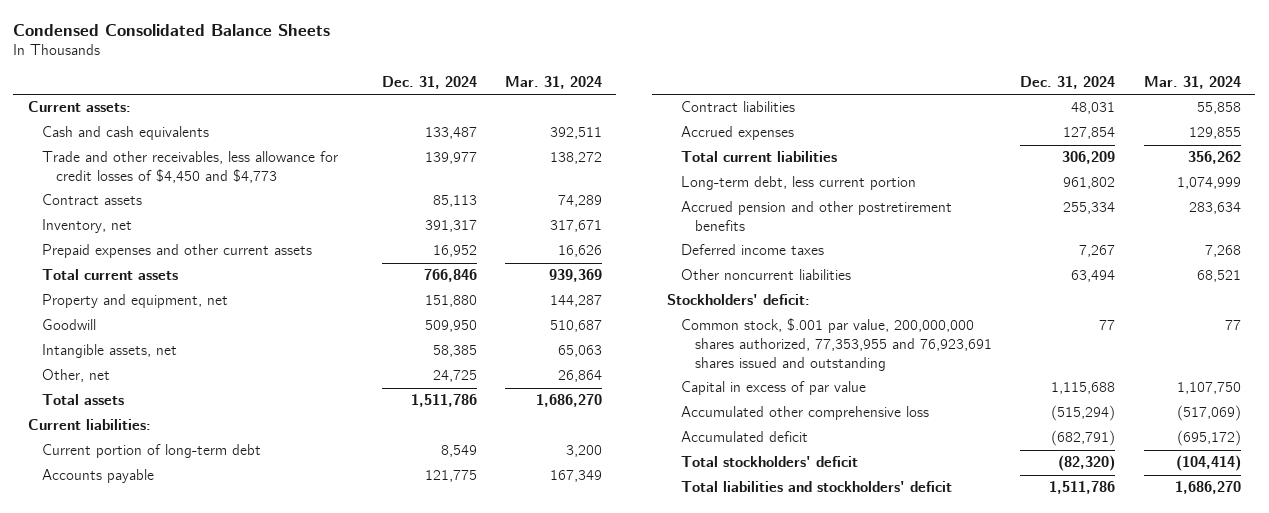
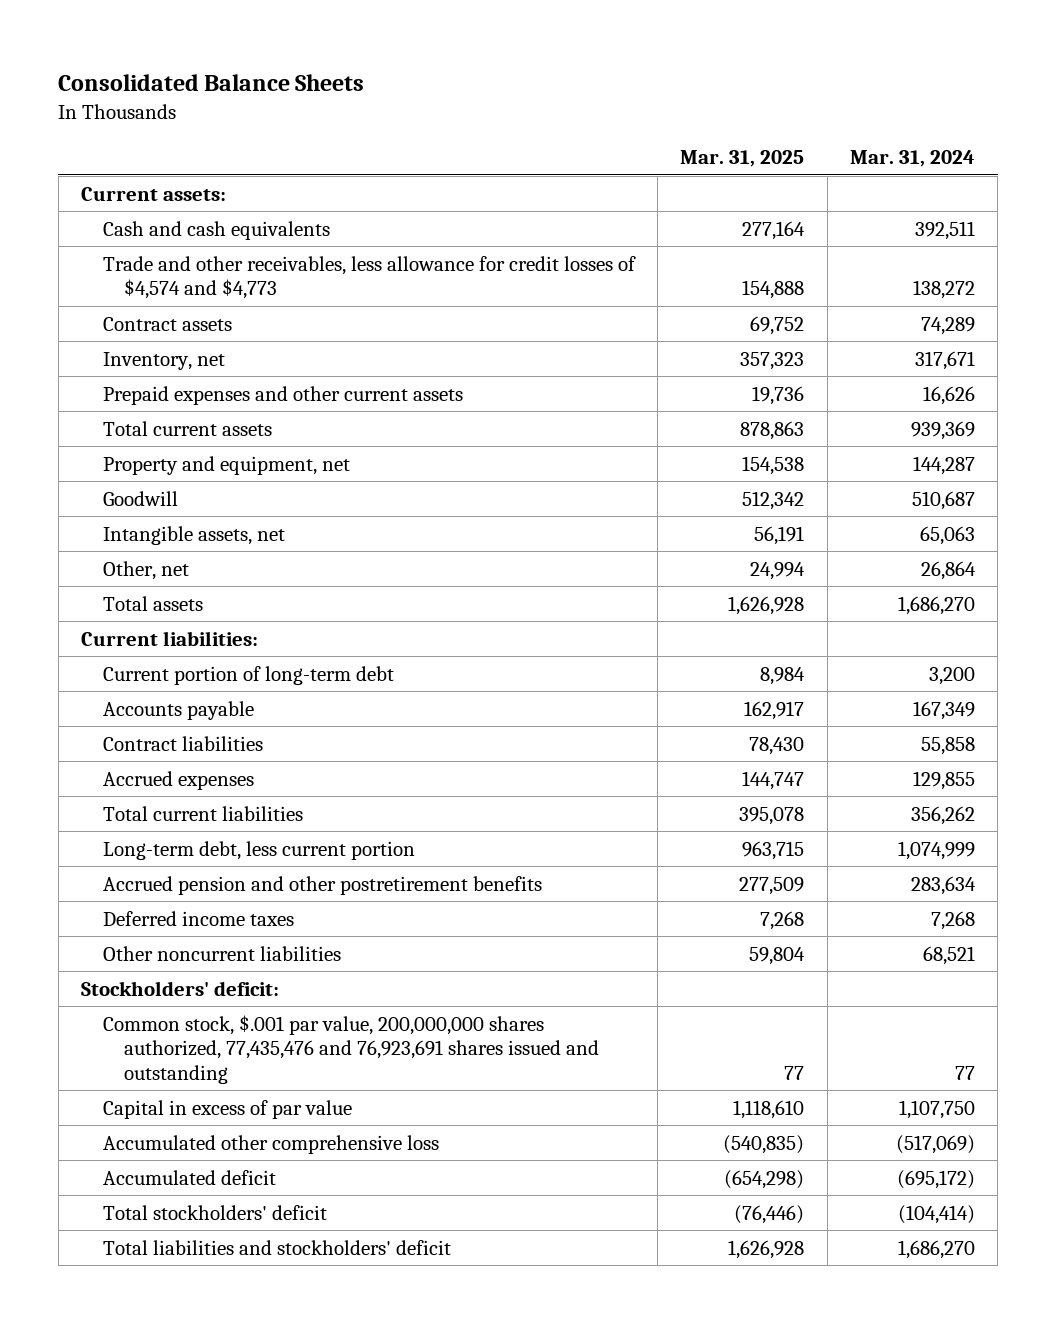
[13,23,331,36] Condensed Consolidated Balance Sheets -> [58,73,365,91] Consolidated Balance Sheets
[381,75,477,89] Dec. 31, 2024 -> none
none -> [680,150,805,168] Mar. 31, 2025
[41,151,338,183] Trade and other receivables, less allowance for credit losses of $4,450 and $4,773 -> [102,255,636,300] Trade and other receivables, less allowance for credit losses of $4,574 and $4,773
[680,318,992,371] Common stock, $.001 par value, 200,000,000 shares authorized, 77,353,955 and 76,923,691 shares issued and outstanding -> [102,1014,600,1084] Common stock, $.001 par value, 200,000,000 shares authorized, 77,435,476 and 76,923,691 shares issued and outstanding

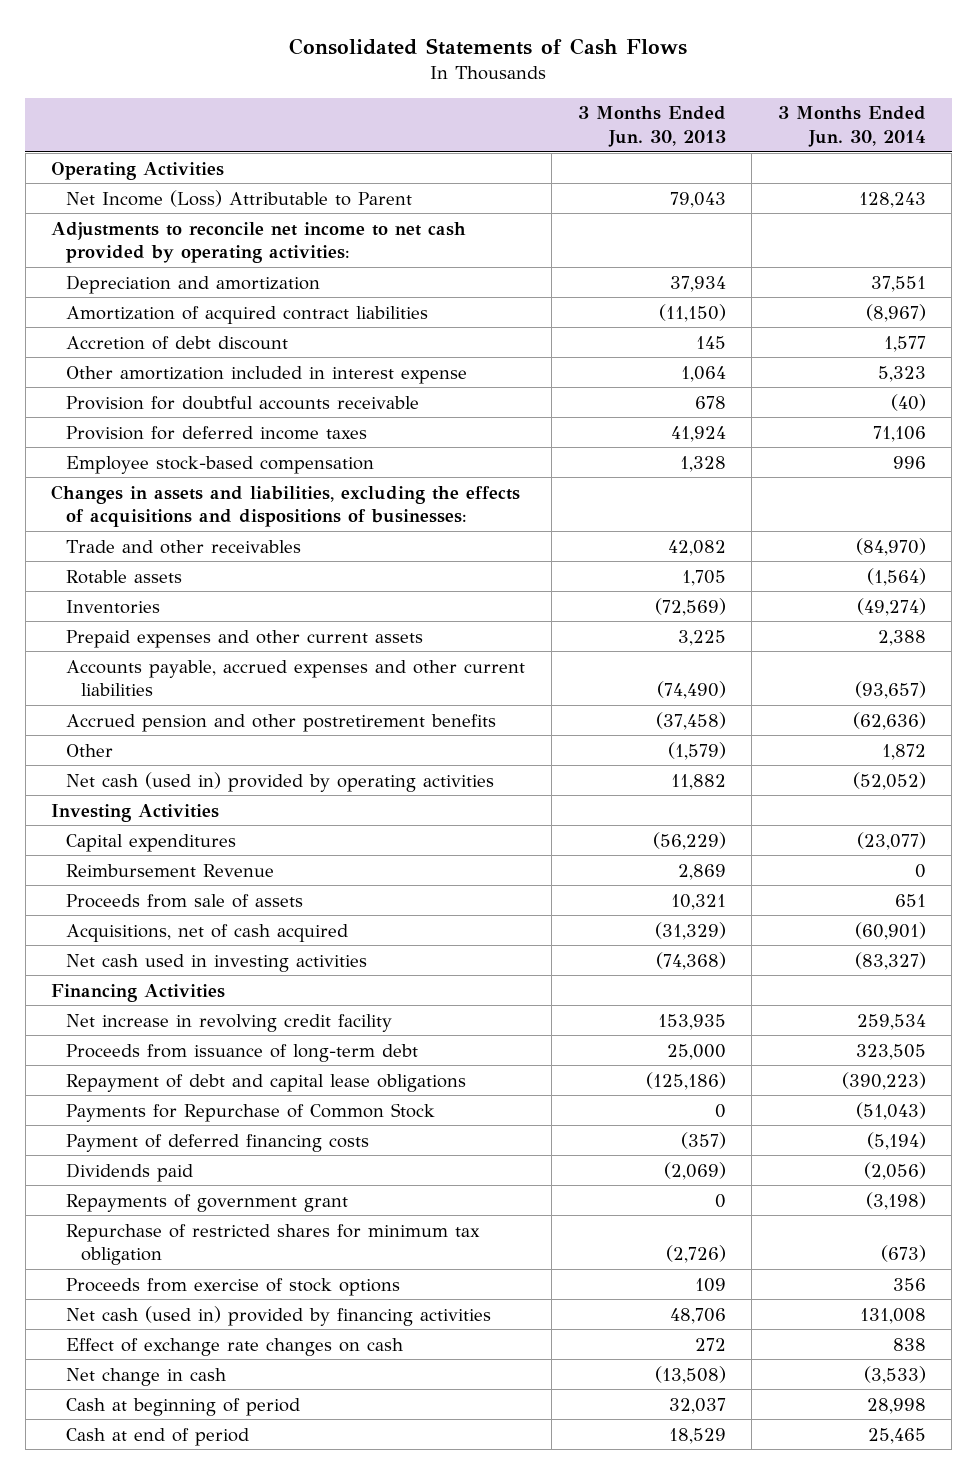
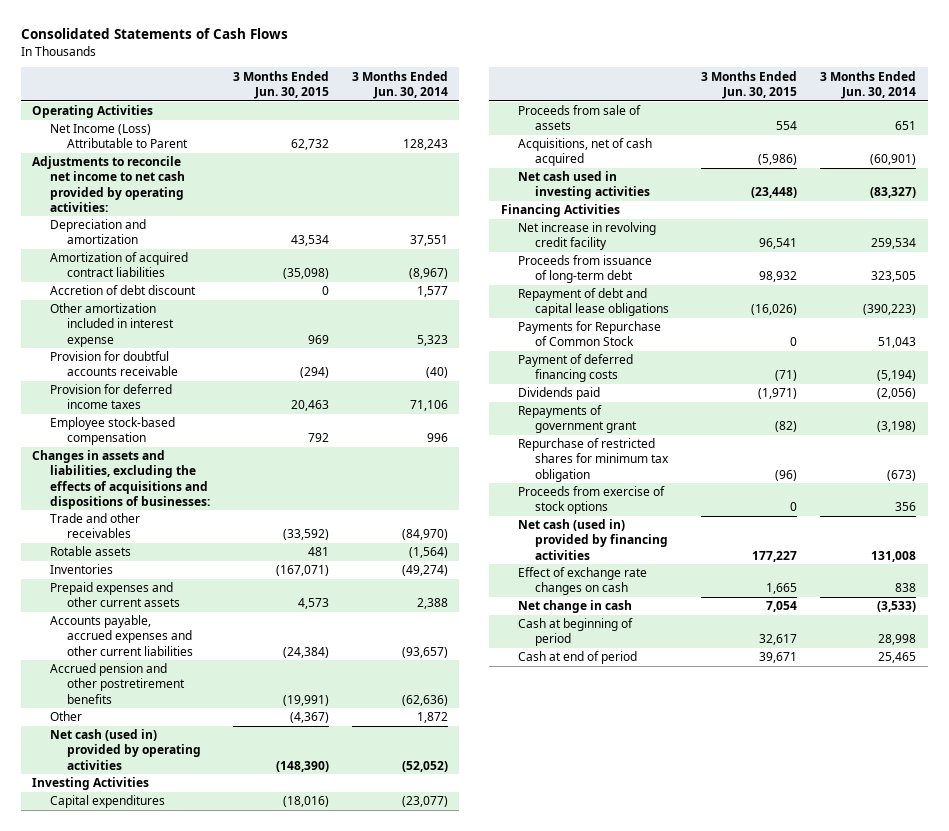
[577,106,726,147] 3 Months Ended Jun. 30, 2013 -> none
none -> [232,70,329,99] 3 Months Ended Jun. 30, 2015
[66,863,275,877] Reimbursement Revenue -> none
[855,1101,926,1120] (51,043) -> [878,337,917,349] 51,043

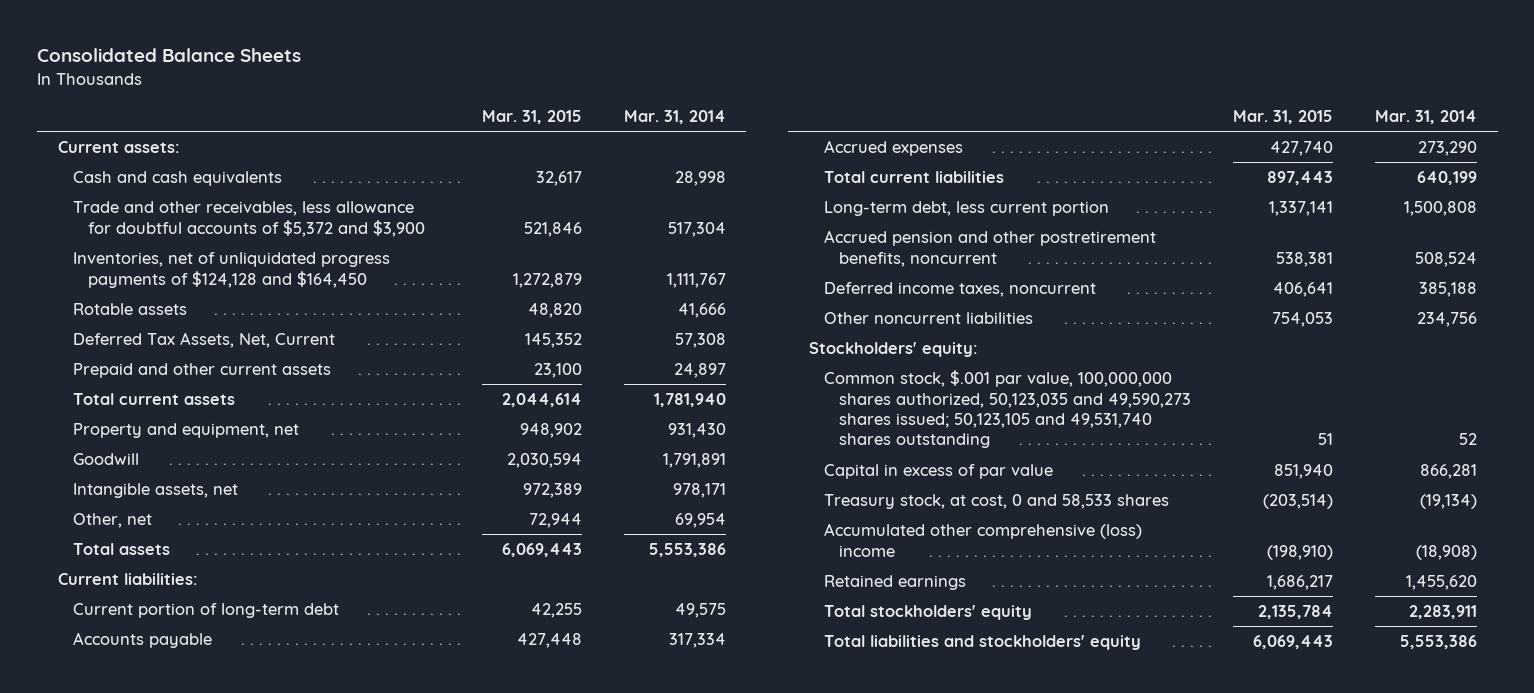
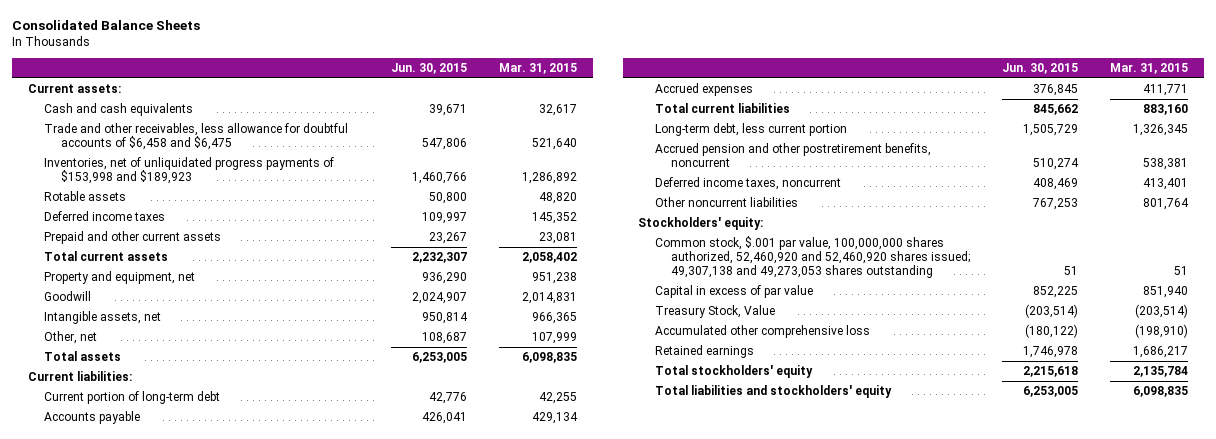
[623,110,726,125] Mar. 31, 2014 -> none
none -> [391,62,468,74] Jun. 30, 2015
[72,201,426,237] Trade and other receivables, less allowance for doubtful accounts of $5,372 and $3,900 -> [44,123,349,151] Trade and other receivables, less allowance for doubtful accounts of $6,458 and $6,475
[523,221,582,237] 521,846 -> [532,138,578,151] 521,640
[72,252,390,288] Inventories, net of unliquidated progress payments of $124,128 and $164,450 -> [44,157,335,185] Inventories, net of unliquidated progress payments of $153,998 and $189,923
[512,272,582,288] 1,272,879 -> [522,172,578,185] 1,286,892
[72,332,335,349] Deferred Tax Assets, Net, Current -> [44,211,166,222] Deferred income taxes
[533,363,582,379] 23,100 -> [539,232,578,245] 23,081
[501,393,582,408] 2,044,614 -> [522,252,578,264] 2,058,402
[519,423,582,439] 948,902 -> [532,272,578,285] 951,238
[506,453,582,469] 2,030,594 -> [522,292,578,305] 2,014,831
[522,483,582,499] 972,389 -> [532,312,578,325] 966,365
[528,513,582,529] 72,944 -> [532,332,578,345] 107,999
[501,543,582,558] 6,069,443 -> [522,352,578,364] 6,098,835
[516,633,582,649] 427,448 -> [532,412,579,425] 429,134
[1269,141,1333,157] 427,740 -> [1142,84,1188,97] 411,771
[1266,171,1333,186] 897,443 -> [1142,104,1188,116] 883,160
[1268,201,1333,217] 1,337,141 -> [1132,124,1188,137] 1,326,345
[1272,282,1333,298] 406,641 -> [1142,178,1188,191] 413,401
[1271,312,1333,328] 754,053 -> [1142,198,1189,211] 801,764
[823,370,1192,449] Common stock, $.001 par value, 100,000,000 shares authorized, 50,123,035 and 49,590,273 shares issued; 50,123,105 and 49,531,740 shares outstanding -> [654,236,971,279] Common stock, $.001 par value, 100,000,000 shares authorized, 52,460,920 and 52,460,920 shares issued; 49,307,138 and 49,273,053 shares outstanding
[823,494,1169,510] Treasury stock, at cost, 0 and 58,533 shares -> [654,305,775,319] Treasury Stock, Value
[823,523,1142,557] Accumulated other comprehensive (loss) income -> [654,325,870,339] Accumulated other comprehensive loss
[1252,635,1333,650] 6,069,443 -> [1132,386,1188,398] 6,098,835

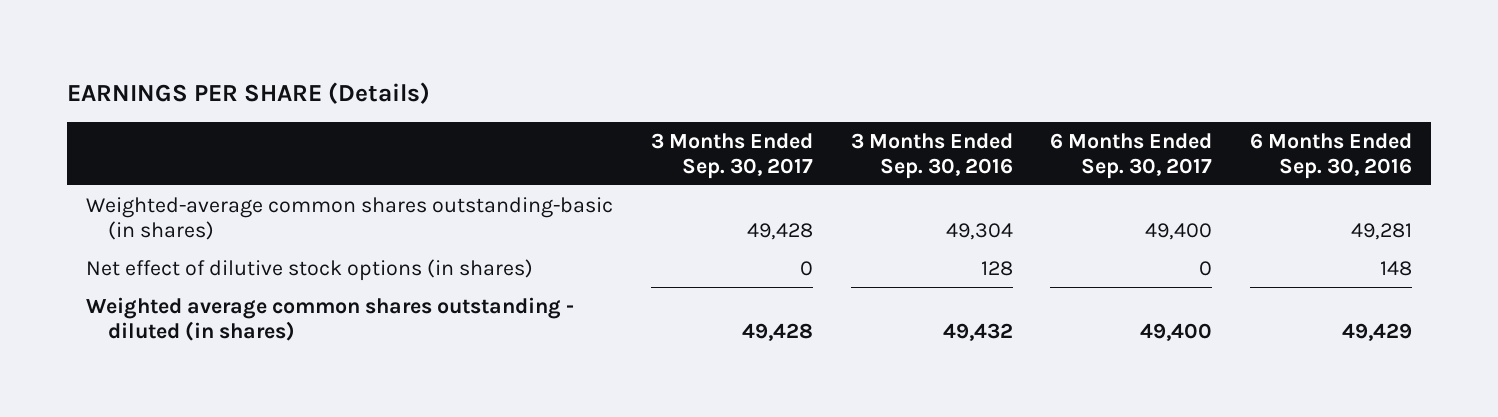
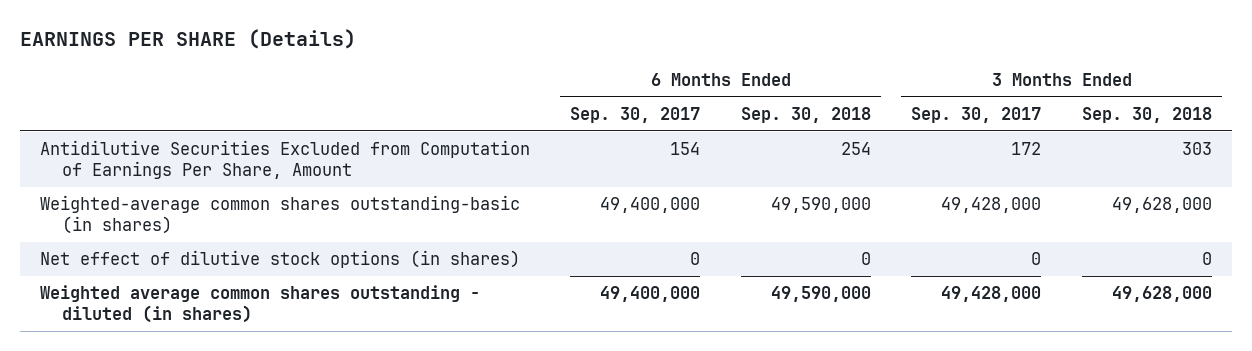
[850,132,1013,179] 3 Months Ended Sep. 30, 2016 -> none
[1249,132,1412,179] 6 Months Ended Sep. 30, 2016 -> none
none -> [740,107,871,124] Sep. 30, 2018
none -> [1081,107,1212,124] Sep. 30, 2018
none -> [39,140,530,179] Antidilutive Securities Excluded from Computation of Earnings Per Share, Amount
[746,222,813,240] 49,428 -> [941,197,1042,214] 49,428,000
[1145,222,1213,240] 49,400 -> [600,197,701,214] 49,400,000
[741,322,813,341] 49,428 -> [941,286,1042,303] 49,428,000
[1140,322,1213,341] 49,400 -> [600,286,701,303] 49,400,000

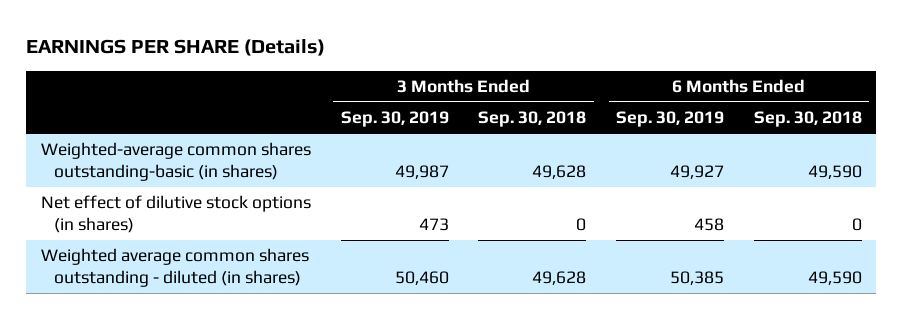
[570,107,701,124] Sep. 30, 2017 -> none
[911,107,1042,124] Sep. 30, 2017 -> none
none -> [340,111,449,128] Sep. 30, 2019
none -> [615,111,724,128] Sep. 30, 2019
[39,140,530,179] Antidilutive Securities Excluded from Computation of Earnings Per Share, Amount -> none
[770,197,871,214] 49,590,000 -> [807,165,862,180] 49,590
[1111,197,1212,214] 49,628,000 -> [532,165,587,180] 49,628
[770,286,871,303] 49,590,000 -> [807,271,862,286] 49,590
[1111,286,1212,303] 49,628,000 -> [532,271,587,286] 49,628

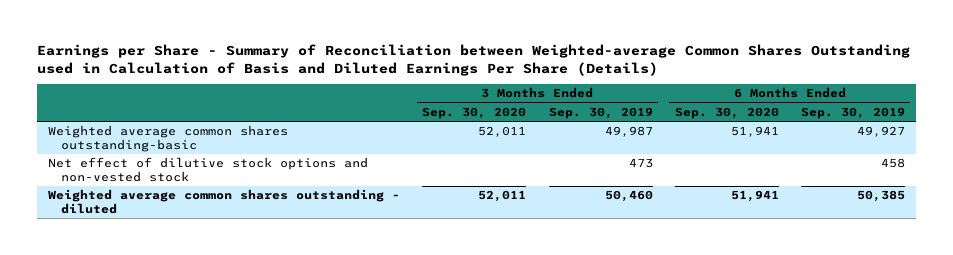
[26,39,326,57] EARNINGS PER SHARE (Details) -> [37,43,911,76] Earnings per Share - Summary of Reconciliation between Weighted-average Common Shares Outstanding used in Calculation of Basis and Diluted Earnings Per Share (Details)
[478,111,587,128] Sep. 30, 2018 -> none
[753,111,862,128] Sep. 30, 2018 -> none
none -> [422,106,527,119] Sep. 30, 2020
none -> [674,106,779,119] Sep. 30, 2020
[41,142,312,182] Weighted-average common shares outstanding-basic (in shares) -> [48,125,289,152] Weighted average common shares outstanding-basic
[41,195,312,234] Net effect of dilutive stock options (in shares) -> [48,157,369,182] Net effect of dilutive stock options and non-vested stock
[41,248,310,288] Weighted average common shares outstanding - diluted (in shares) -> [48,189,401,214] Weighted average common shares outstanding - diluted

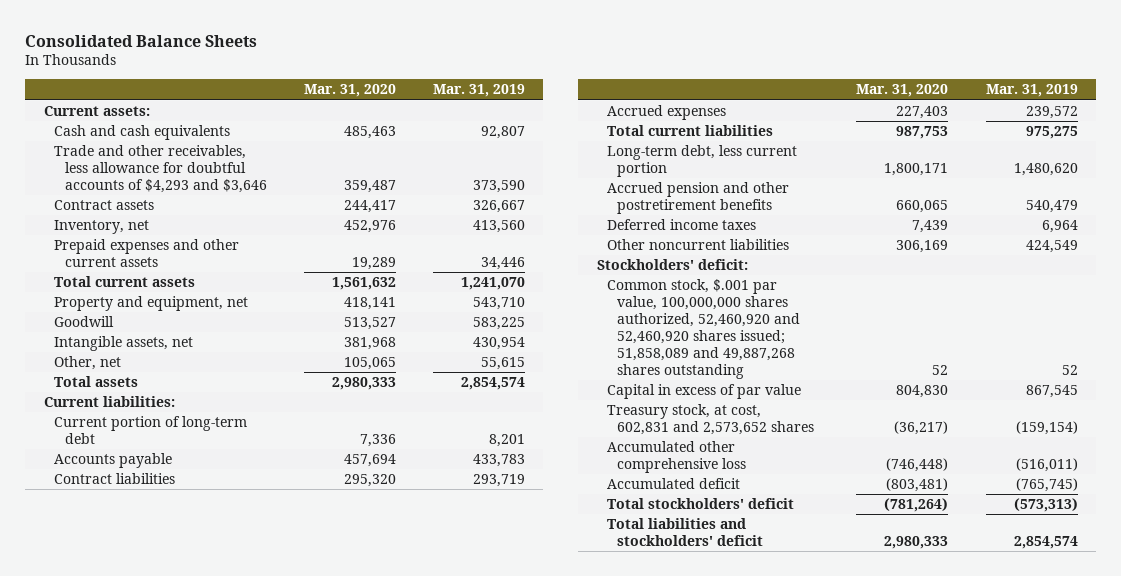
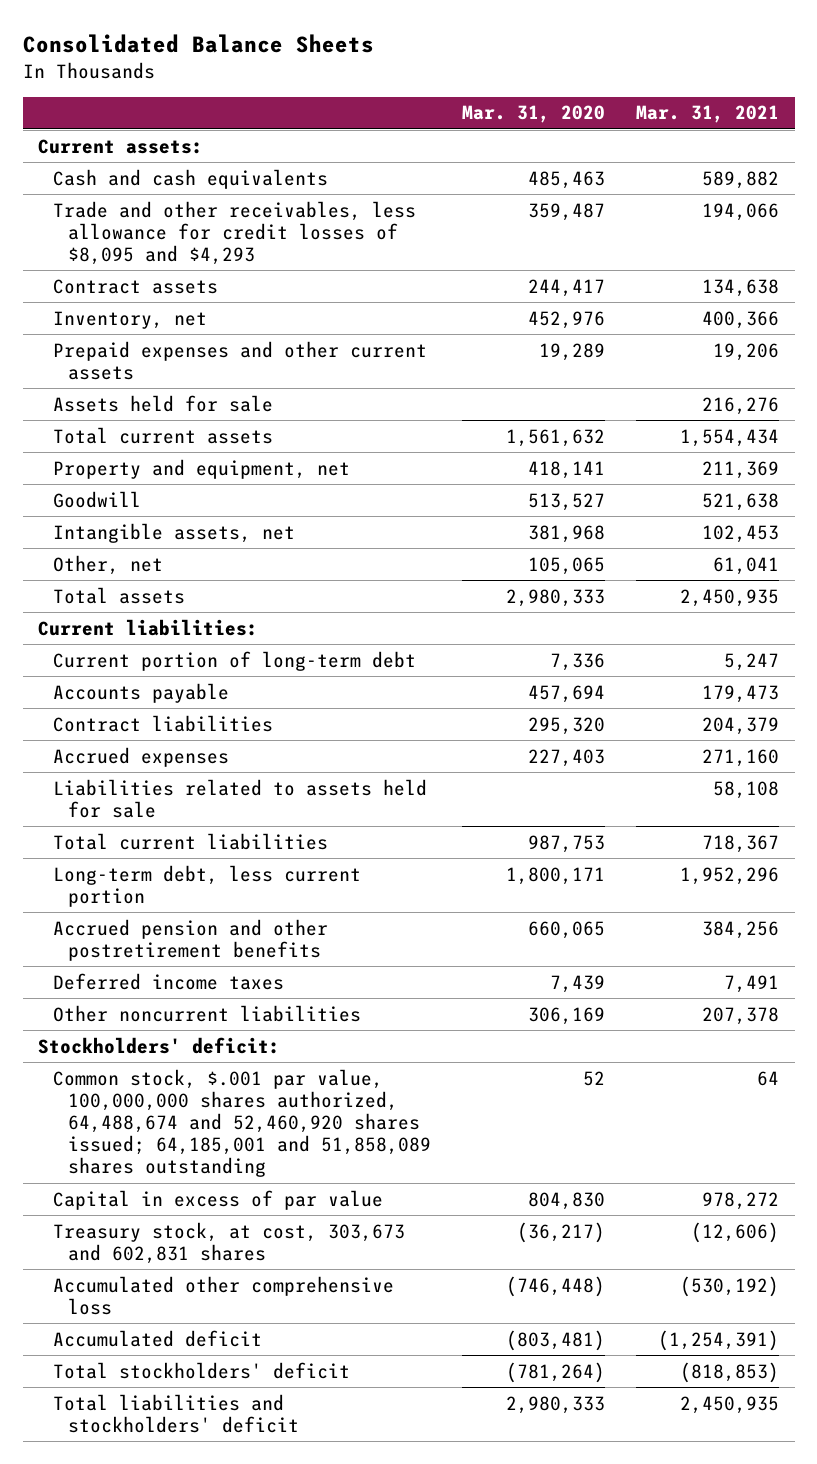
[432,84,525,98] Mar. 31, 2019 -> none
none -> [635,105,779,124] Mar. 31, 2021
[54,145,267,194] Trade and other receivables, less allowance for doubtful accounts of $4,293 and $3,646 -> [53,200,417,265] Trade and other receivables, less allowance for credit losses of $8,095 and $4,293
none -> [53,394,274,412] Assets held for sale
none -> [53,778,428,818] Liabilities related to assets held for sale
[606,279,801,380] Common stock, $.001 par value, 100,000,000 shares authorized, 52,460,920 and 52,460,920 shares issued; 51,858,089 and 49,887,268 shares outstanding -> [53,1068,431,1178] Common stock, $.001 par value, 100,000,000 shares authorized, 64,488,674 and 52,460,920 shares issued; 64,185,001 and 51,858,089 shares outstanding
[606,404,815,436] Treasury stock, at cost, 602,831 and 2,573,652 shares -> [53,1221,406,1264] Treasury stock, at cost, 303,673 and 602,831 shares

